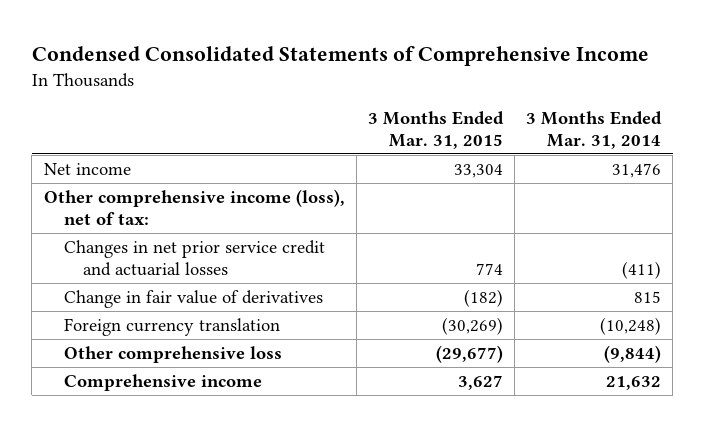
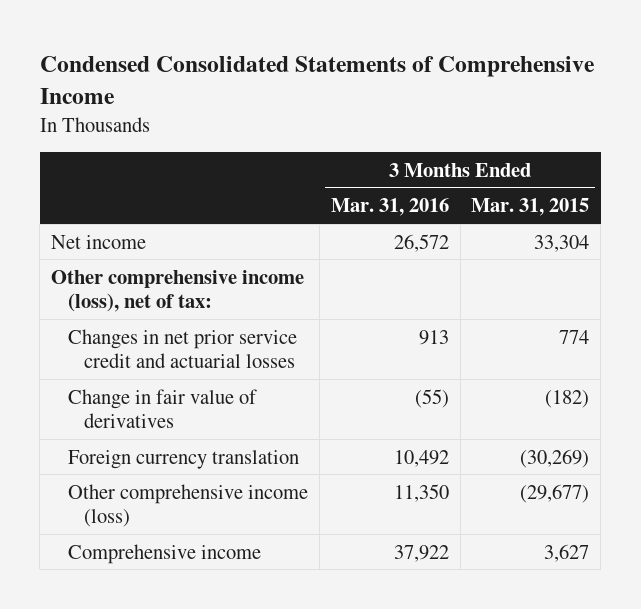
[526,111,663,149] 3 Months Ended Mar. 31, 2014 -> none
none -> [330,198,449,217] Mar. 31, 2016
[63,346,282,364] Other comprehensive loss -> [67,483,308,528] Other comprehensive income (loss)

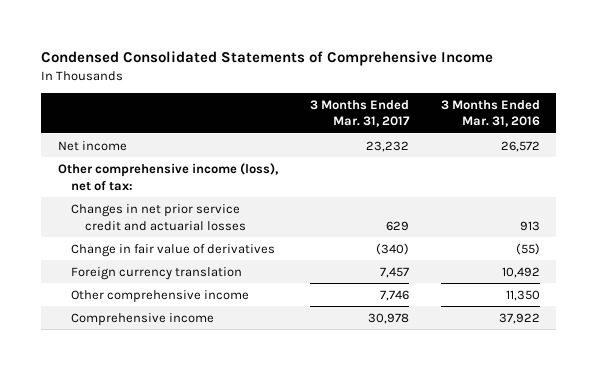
[471,198,590,217] Mar. 31, 2015 -> none
none -> [309,99,410,128] 3 Months Ended Mar. 31, 2017
[67,483,308,528] Other comprehensive income (loss) -> [71,289,250,303] Other comprehensive income

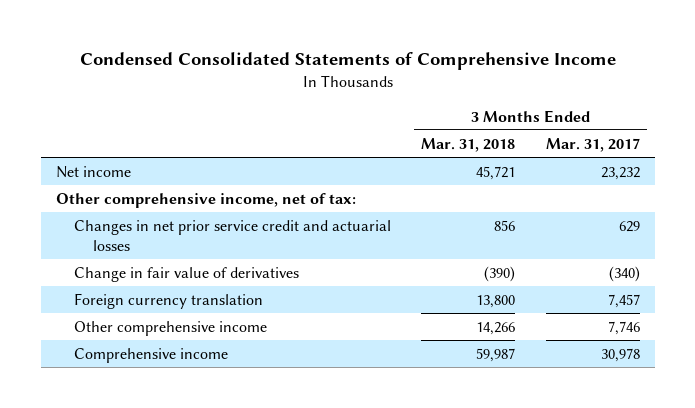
[441,99,541,128] 3 Months Ended Mar. 31, 2016 -> none
none -> [421,137,516,152] Mar. 31, 2018
[57,162,278,191] Other comprehensive income (loss), net of tax: -> [55,192,356,208] Other comprehensive income, net of tax:

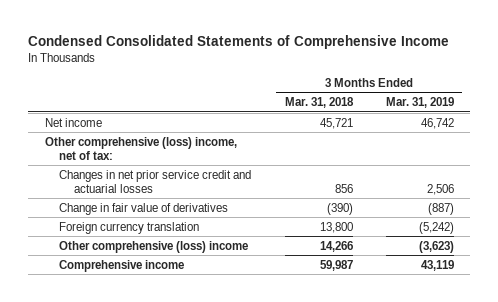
[545,137,640,152] Mar. 31, 2017 -> none
none -> [385,97,454,109] Mar. 31, 2019
[55,192,356,208] Other comprehensive income, net of tax: -> [44,136,237,160] Other comprehensive (loss) income, net of tax:
[74,320,268,336] Other comprehensive income -> [59,240,249,253] Other comprehensive (loss) income

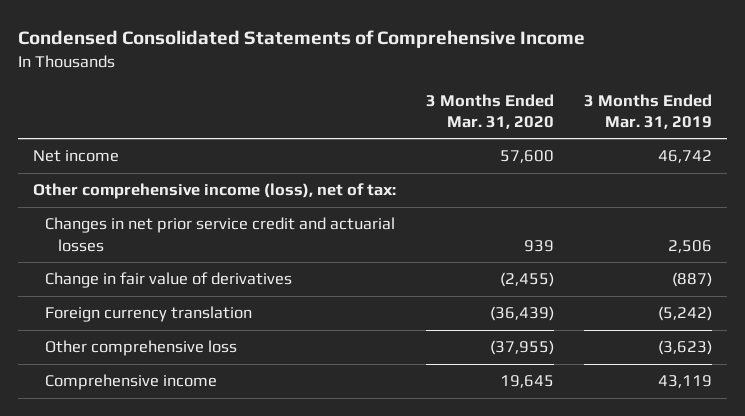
[284,97,354,109] Mar. 31, 2018 -> none
none -> [426,93,555,129] 3 Months Ended Mar. 31, 2020
[44,136,237,160] Other comprehensive (loss) income, net of tax: -> [33,183,397,200] Other comprehensive income (loss), net of tax:
[59,240,249,253] Other comprehensive (loss) income -> [45,340,238,357] Other comprehensive loss

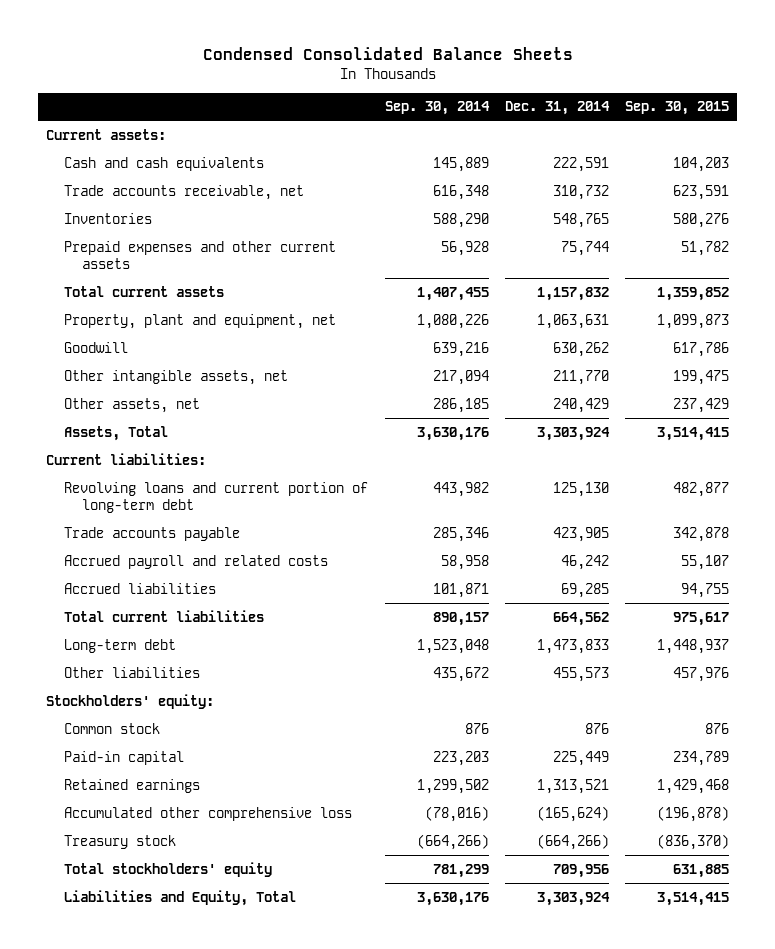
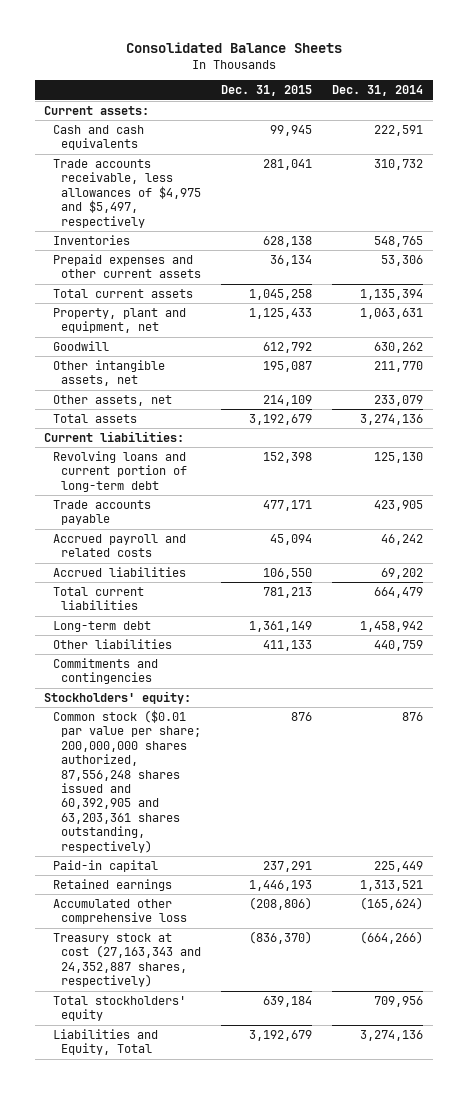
[202,46,573,60] Condensed Consolidated Balance Sheets -> [125,41,342,53] Consolidated Balance Sheets
[384,101,490,116] Sep. 30, 2014 -> none
[625,101,730,116] Sep. 30, 2015 -> none
none -> [220,85,312,97] Dec. 31, 2015
[64,184,305,200] Trade accounts receivable, net -> [52,158,201,228] Trade accounts receivable, less allowances of $4,975 and $5,497, respectively
[560,240,609,256] 75,744 -> [380,254,423,266] 53,306
[536,286,609,301] 1,157,832 -> [359,288,423,300] 1,135,394
[552,397,609,413] 240,429 -> [373,394,423,406] 233,079
[64,425,169,441] Assets, Total -> [52,413,137,423] Total assets
[536,426,610,441] 3,303,924 -> [359,413,423,425] 3,274,136
[560,582,609,598] 69,285 -> [380,567,423,579] 69,202
[552,611,609,626] 664,562 -> [373,586,423,598] 664,479
[536,638,609,654] 1,473,833 -> [359,620,423,632] 1,458,942
[552,666,609,682] 455,573 -> [373,639,423,651] 440,759
none -> [52,657,158,685] Commitments and contingencies
[64,722,161,734] Common stock -> [52,709,201,853] Common stock ($0.01 par value per share; 200,000,000 shares authorized, 87,556,248 shares issued and 60,392,905 and 63,203,361 shares outstanding, respectively)
[64,834,177,849] Treasury stock -> [52,932,201,988] Treasury stock at cost (27,163,343 and 24,352,887 shares, respectively)
[536,891,610,906] 3,303,924 -> [359,1029,423,1041] 3,274,136

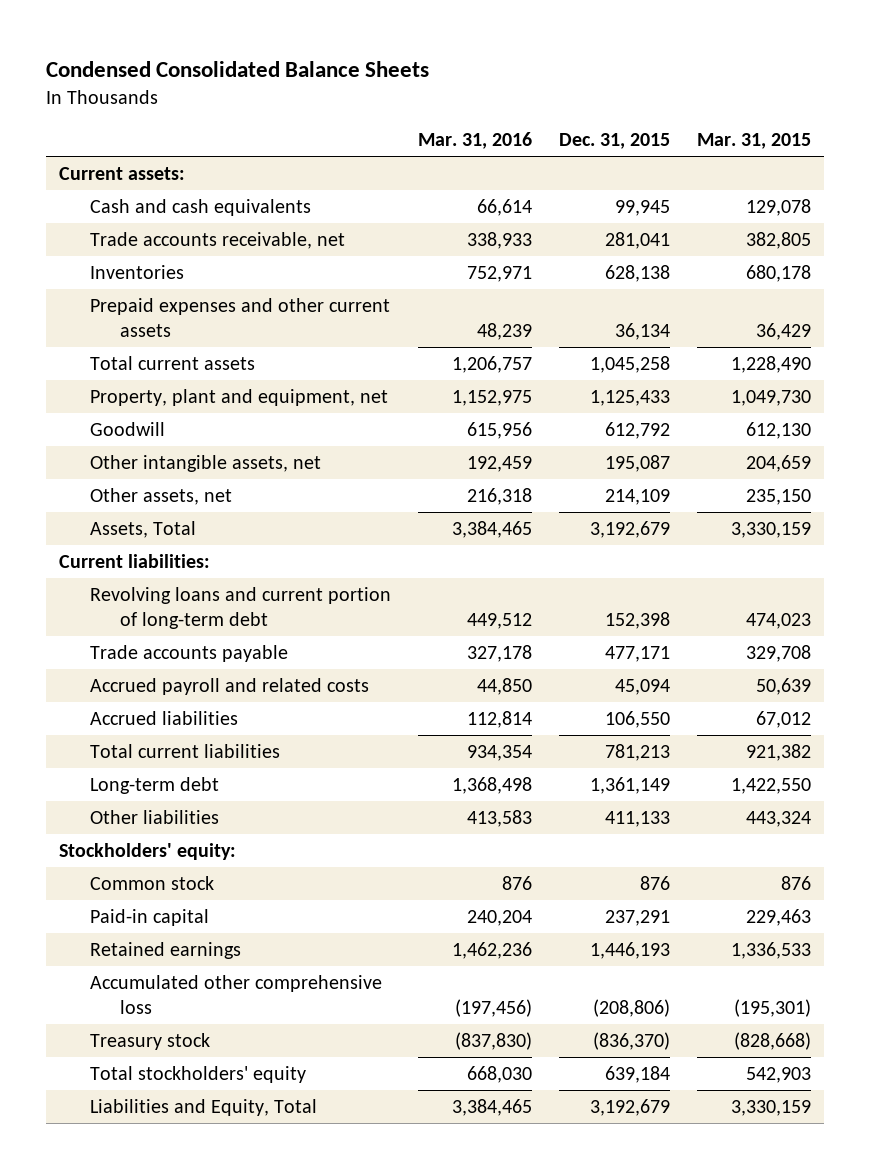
[125,41,342,53] Consolidated Balance Sheets -> [45,60,429,77] Condensed Consolidated Balance Sheets
[331,85,423,97] Dec. 31, 2014 -> none
none -> [417,132,532,150] Mar. 31, 2016
none -> [696,133,811,150] Mar. 31, 2015
[52,158,201,228] Trade accounts receivable, less allowances of $4,975 and $5,497, respectively -> [89,231,345,249] Trade accounts receivable, net
[52,413,137,423] Total assets -> [89,520,196,538] Assets, Total
[52,657,158,685] Commitments and contingencies -> none
[52,709,201,853] Common stock ($0.01 par value per share; 200,000,000 shares authorized, 87,556,248 shares issued and 60,392,905 and 63,203,361 shares outstanding, respectively) -> [89,875,214,890] Common stock
[52,932,201,988] Treasury stock at cost (27,163,343 and 24,352,887 shares, respectively) -> [89,1032,210,1050] Treasury stock

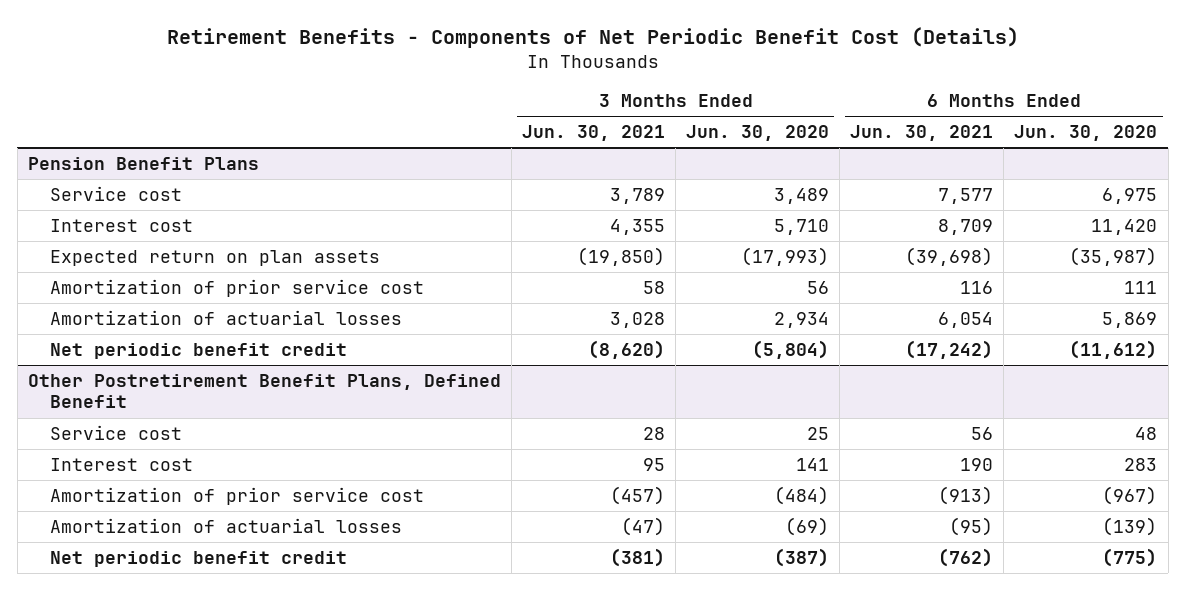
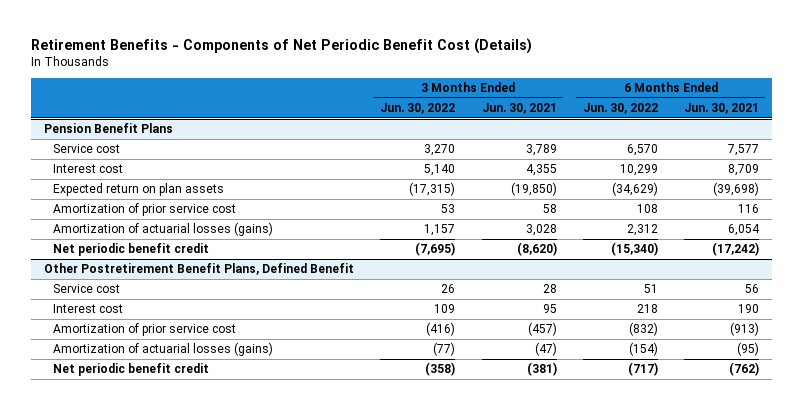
[686,125,830,142] Jun. 30, 2020 -> none
[1014,125,1158,142] Jun. 30, 2020 -> none
none -> [380,102,456,114] Jun. 30, 2022
none -> [582,102,658,114] Jun. 30, 2022
[49,309,402,325] Amortization of actuarial losses -> [52,222,273,237] Amortization of actuarial losses (gains)
[49,517,402,533] Amortization of actuarial losses -> [52,342,273,357] Amortization of actuarial losses (gains)

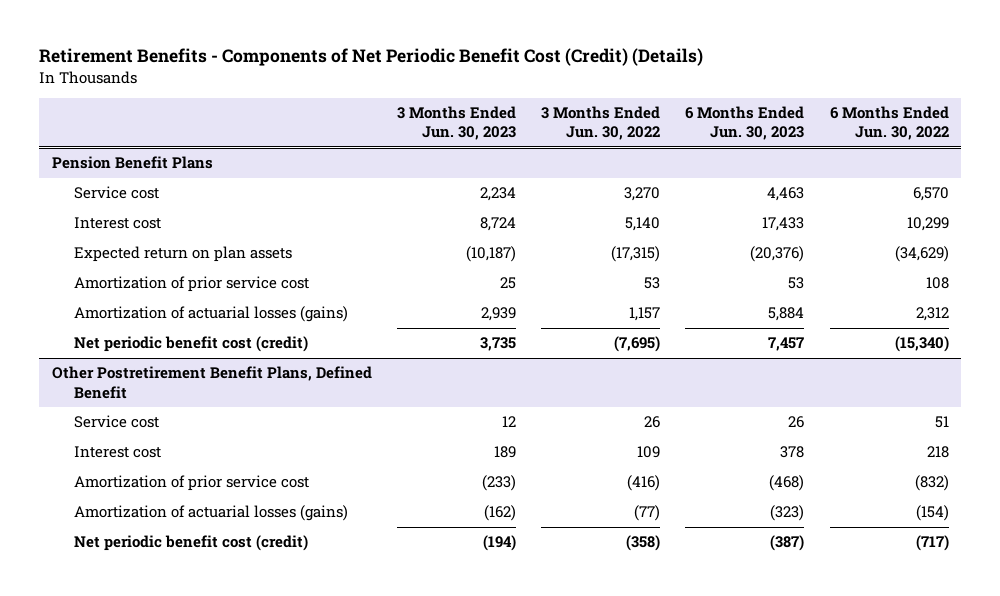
[31,37,533,54] Retirement Benefits - Components of Net Periodic Benefit Cost (Details) -> [38,48,703,67] Retirement Benefits - Components of Net Periodic Benefit Cost (Credit) (Details)
[481,102,557,114] Jun. 30, 2021 -> none
[683,102,759,114] Jun. 30, 2021 -> none
none -> [396,106,516,141] 3 Months Ended Jun. 30, 2023
none -> [685,106,805,141] 6 Months Ended Jun. 30, 2023
[52,243,209,257] Net periodic benefit credit -> [73,336,308,353] Net periodic benefit cost (credit)
[52,363,209,377] Net periodic benefit credit -> [73,535,308,552] Net periodic benefit cost (credit)

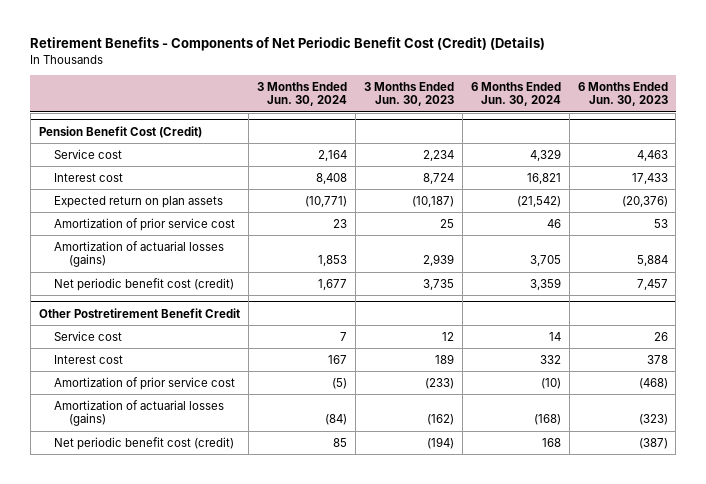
[541,106,661,141] 3 Months Ended Jun. 30, 2022 -> none
[829,106,949,141] 6 Months Ended Jun. 30, 2022 -> none
none -> [256,81,347,107] 3 Months Ended Jun. 30, 2024
none -> [470,81,561,107] 6 Months Ended Jun. 30, 2024
[51,156,213,170] Pension Benefit Plans -> [38,125,202,138] Pension Benefit Cost (Credit)
[51,366,372,399] Other Postretirement Benefit Plans, Defined Benefit -> [38,307,240,318] Other Postretirement Benefit Credit

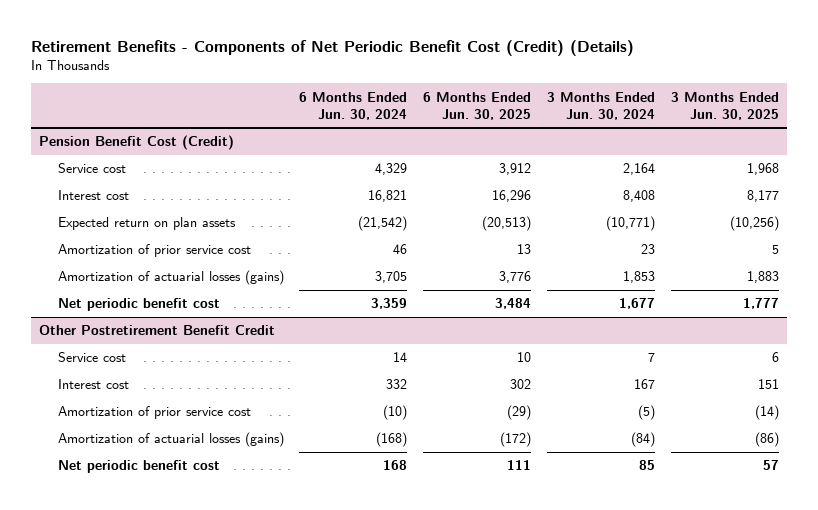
[363,81,454,107] 3 Months Ended Jun. 30, 2023 -> none
[577,81,668,107] 6 Months Ended Jun. 30, 2023 -> none
none -> [423,91,532,120] 6 Months Ended Jun. 30, 2025
none -> [670,91,779,120] 3 Months Ended Jun. 30, 2025
[53,277,234,291] Net periodic benefit cost (credit) -> [57,298,220,312] Net periodic benefit cost
[53,436,234,450] Net periodic benefit cost (credit) -> [57,460,220,474] Net periodic benefit cost

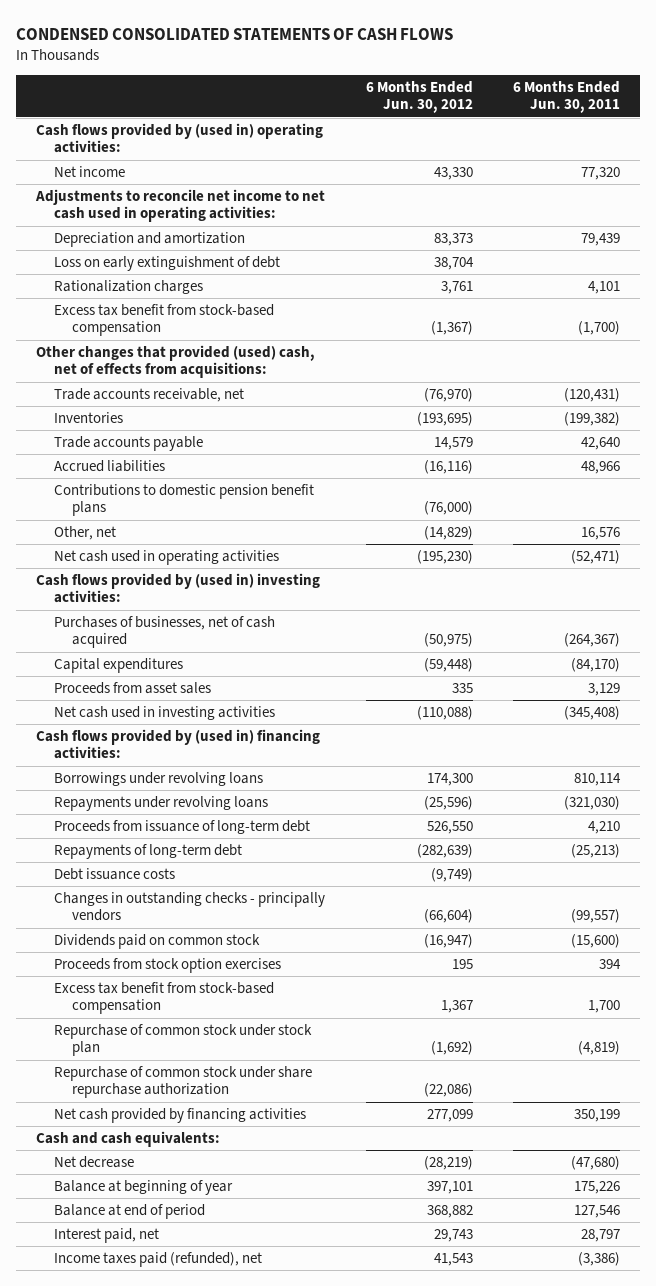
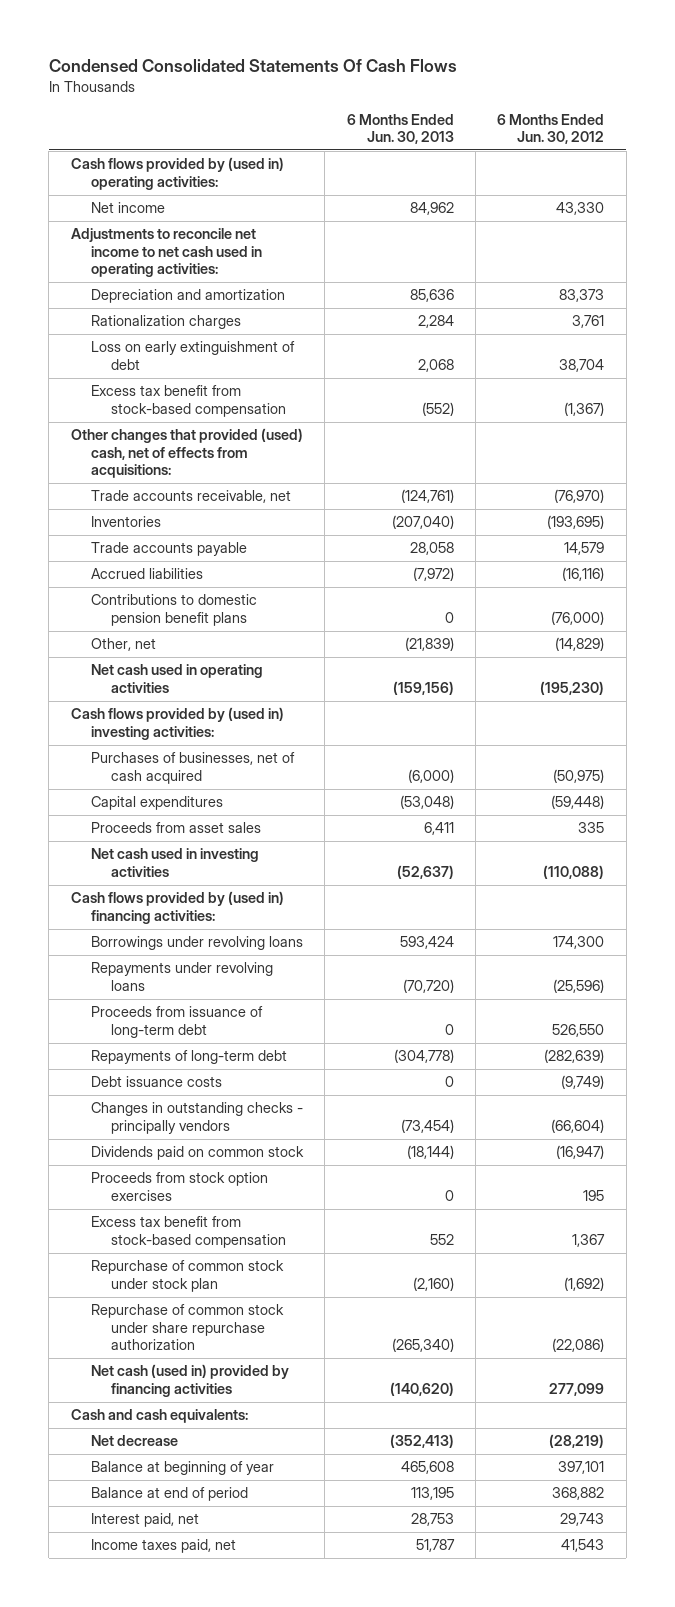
[16,27,454,40] CONDENSED CONSOLIDATED STATEMENTS OF CASH FLOWS -> [48,58,457,72] Condensed Consolidated Statements Of Cash Flows
[512,81,620,114] 6 Months Ended Jun. 30, 2011 -> none
none -> [346,113,454,145] 6 Months Ended Jun. 30, 2013
[54,256,281,272] Loss on early extinguishment of debt -> [90,341,295,370] Loss on early extinguishment of debt
[54,1108,307,1124] Net cash provided by financing activities -> [90,1364,289,1397] Net cash (used in) provided by financing activities
[54,1252,263,1268] Income taxes paid (refunded), net -> [90,1539,236,1554] Income taxes paid, net

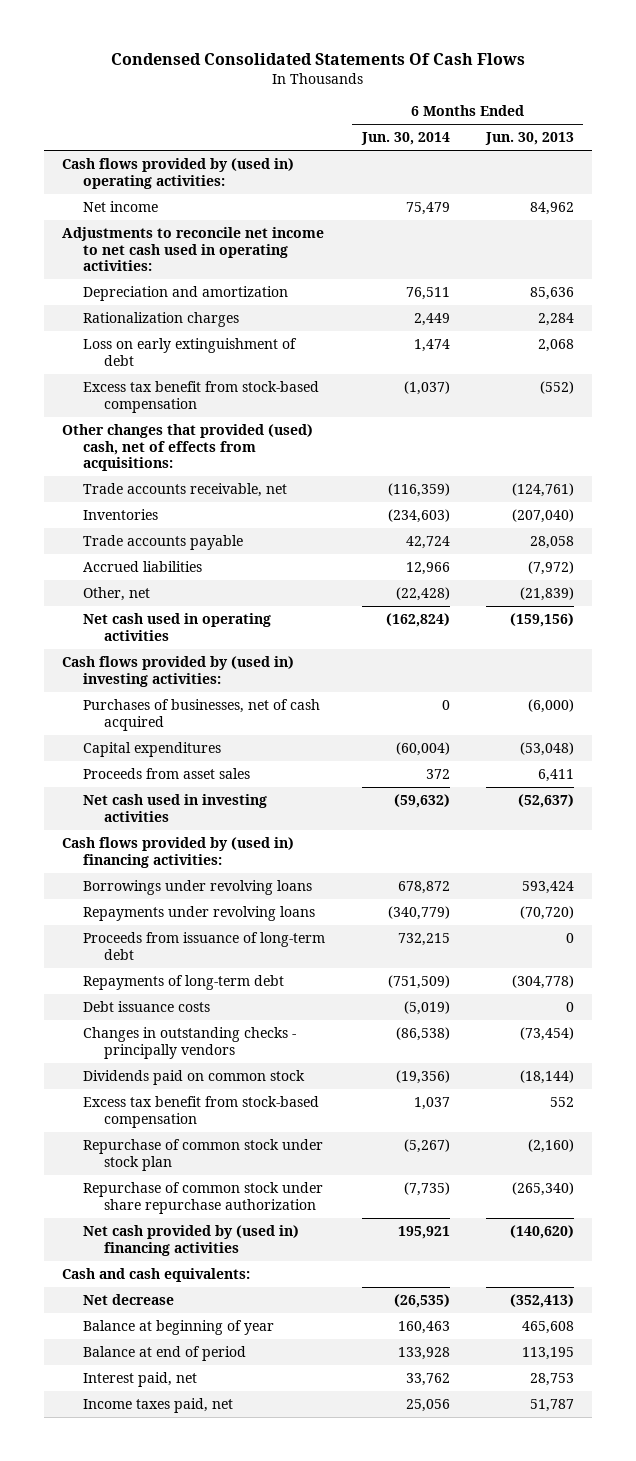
[497,113,605,145] 6 Months Ended Jun. 30, 2012 -> none
none -> [360,132,450,146] Jun. 30, 2014
[90,594,257,626] Contributions to domestic pension benefit plans -> none
[90,1172,268,1201] Proceeds from stock option exercises -> none
[90,1364,289,1397] Net cash (used in) provided by financing activities -> [83,1225,300,1256] Net cash provided by (used in) financing activities

